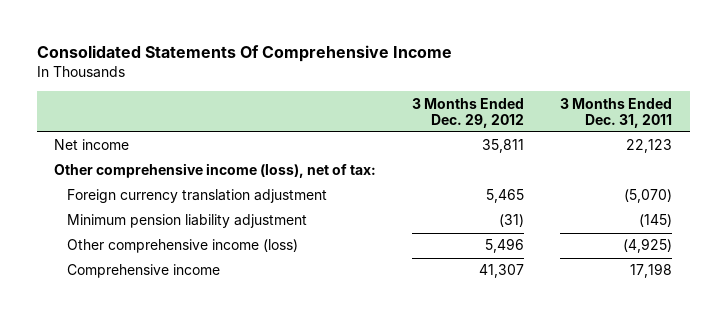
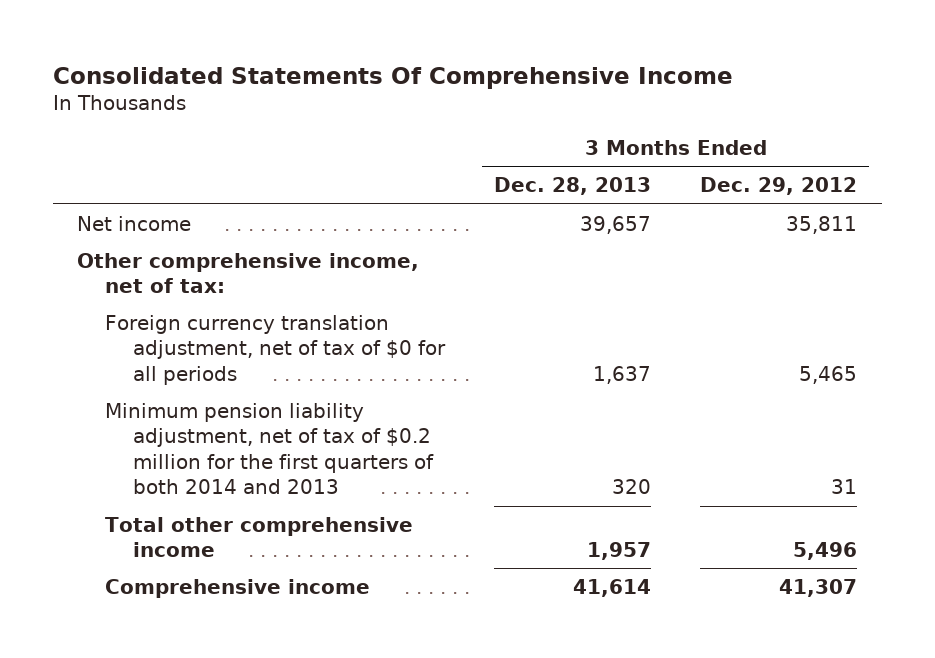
[559,97,672,128] 3 Months Ended Dec. 31, 2011 -> none
none -> [494,177,652,196] Dec. 28, 2013
[54,163,377,179] Other comprehensive income (loss), net of tax: -> [77,252,420,294] Other comprehensive income, net of tax:
[67,189,328,204] Foreign currency translation adjustment -> [105,314,447,385] Foreign currency translation adjustment, net of tax of $0 for all periods
[67,214,308,229] Minimum pension liability adjustment -> [105,402,435,495] Minimum pension liability adjustment, net of tax of $0.2 million for the first quarters of both 2014 and 2013
[499,214,525,228] (31) -> [831,479,858,495] 31
[67,239,299,254] Other comprehensive income (loss) -> [105,516,414,558] Total other comprehensive income

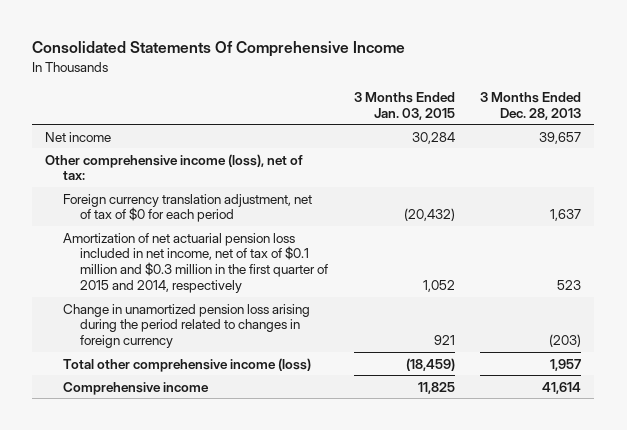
[700,177,858,196] Dec. 29, 2012 -> none
none -> [353,91,455,120] 3 Months Ended Jan. 03, 2015
[105,402,435,495] Minimum pension liability adjustment, net of tax of $0.2 million for the first quarters of both 2014 and 2013 -> none
[77,252,420,294] Other comprehensive income, net of tax: -> [45,153,304,181] Other comprehensive income (loss), net of tax:
[105,314,447,385] Foreign currency translation adjustment, net of tax of $0 for all periods -> [62,193,312,223] Foreign currency translation adjustment, net of tax of $0 for each period
none -> [62,232,328,293] Amortization of net actuarial pension loss included in net income, net of tax of $0.1 million and $0.3 million in the first quarter of 2015 and 2014, respectively
none -> [62,303,310,349] Change in unamortized pension loss arising during the period related to changes in foreign currency
[105,516,414,558] Total other comprehensive income -> [62,357,311,372] Total other comprehensive income (loss)

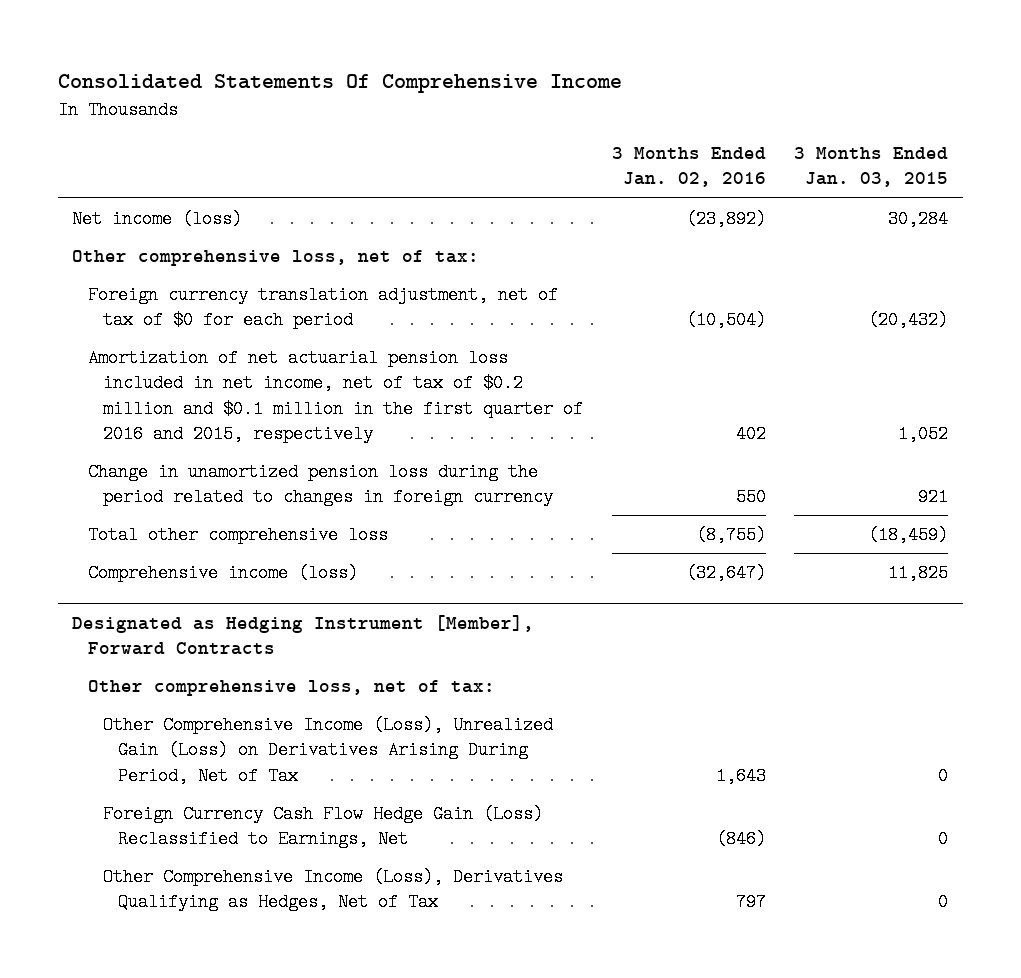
[480,91,582,120] 3 Months Ended Dec. 28, 2013 -> none
none -> [611,147,766,188] 3 Months Ended Jan. 02, 2016
[45,131,112,142] Net income -> [72,209,243,228] Net income (loss)
[45,153,304,181] Other comprehensive income (loss), net of tax: -> [72,249,480,266] Other comprehensive loss, net of tax:
[62,232,328,293] Amortization of net actuarial pension loss included in net income, net of tax of $0.1 million and $0.3 million in the first quarter of 2015 and 2014, respectively -> [87,348,583,444] Amortization of net actuarial pension loss included in net income, net of tax of $0.2 million and $0.1 million in the first quarter of 2016 and 2015, respectively
[62,303,310,349] Change in unamortized pension loss arising during the period related to changes in foreign currency -> [87,462,553,507] Change in unamortized pension loss during the period related to changes in foreign currency
[62,357,311,372] Total other comprehensive income (loss) -> [87,525,388,544] Total other comprehensive loss
[62,381,209,395] Comprehensive income -> [87,563,358,582] Comprehensive income (loss)
none -> [72,614,535,656] Designated as Hedging Instrument [Member], Forward Contracts
none -> [87,679,495,696] Other comprehensive loss, net of tax:
none -> [102,715,553,785] Other Comprehensive Income (Loss), Unrealized Gain (Loss) on Derivatives Arising During Period, Net of Tax
none -> [102,804,543,849] Foreign Currency Cash Flow Hedge Gain (Loss) Reclassified to Earnings, Net
none -> [102,867,563,912] Other Comprehensive Income (Loss), Derivatives Qualifying as Hedges, Net of Tax

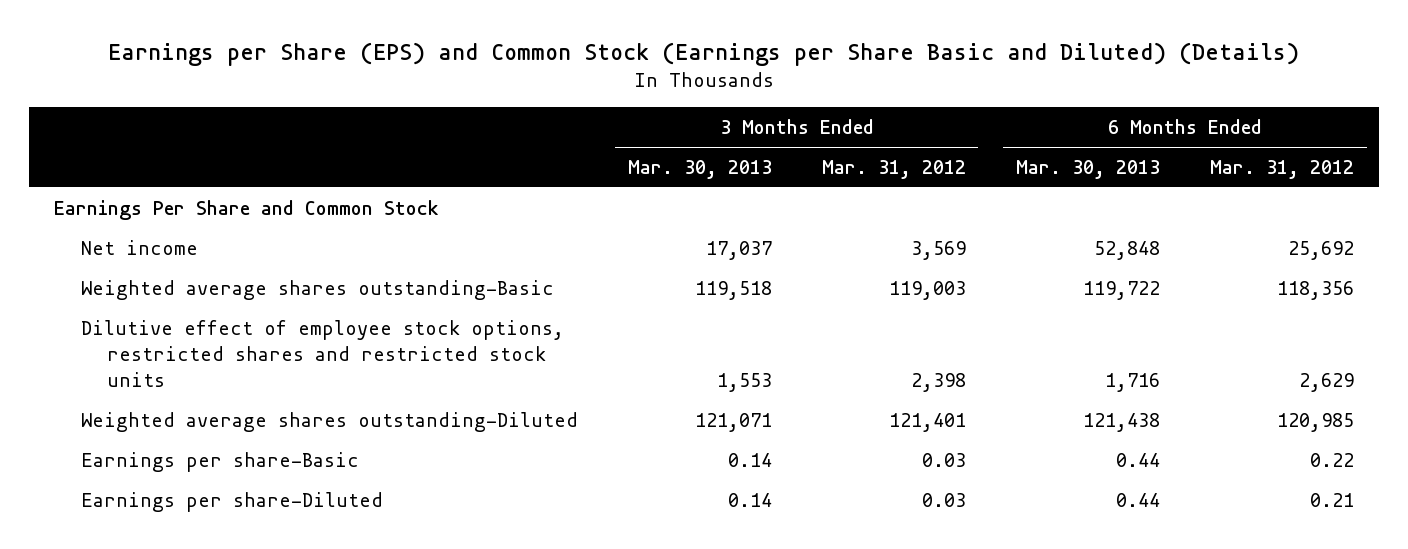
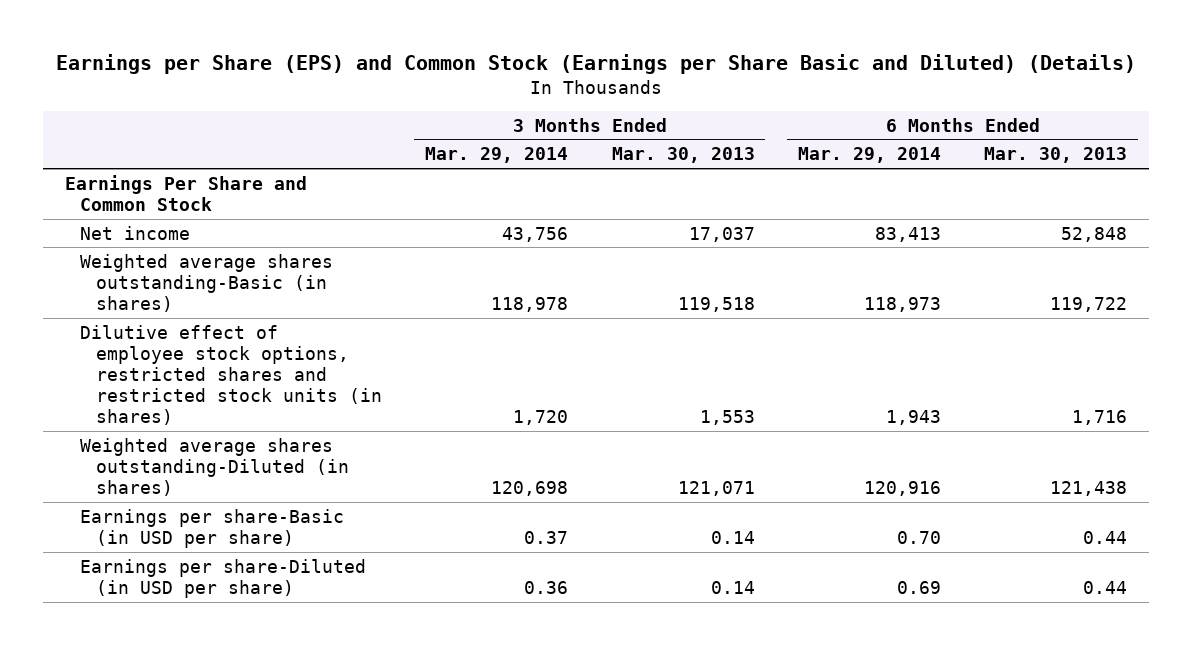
[821,159,966,179] Mar. 31, 2012 -> none
[1210,159,1355,179] Mar. 31, 2012 -> none
none -> [425,147,569,164] Mar. 29, 2014
none -> [797,147,941,164] Mar. 29, 2014
[80,279,554,300] Weighted average shares outstanding-Basic -> [80,253,334,312] Weighted average shares outstanding-Basic (in shares)
[80,319,564,387] Dilutive effect of employee stock options, restricted shares and restricted stock units -> [80,324,382,426] Dilutive effect of employee stock options, restricted shares and restricted stock units (in shares)
[80,411,578,432] Weighted average shares outstanding-Diluted -> [80,437,349,496] Weighted average shares outstanding-Diluted (in shares)
[80,451,359,472] Earnings per share-Basic -> [80,508,345,548] Earnings per share-Basic (in USD per share)
[80,491,383,512] Earnings per share-Diluted -> [80,558,367,598] Earnings per share-Diluted (in USD per share)

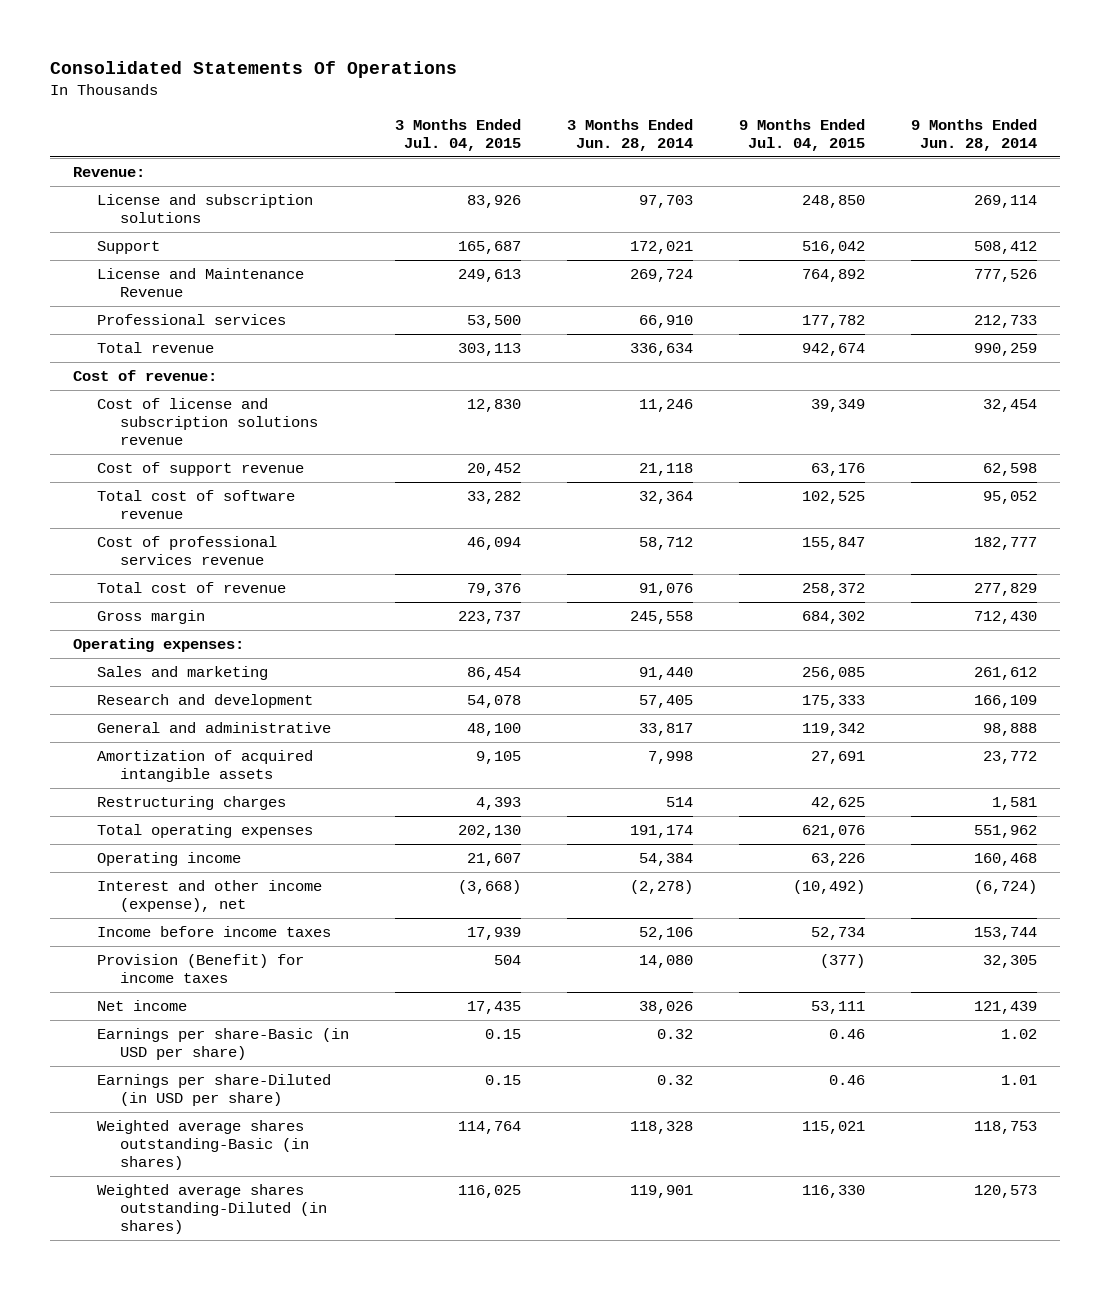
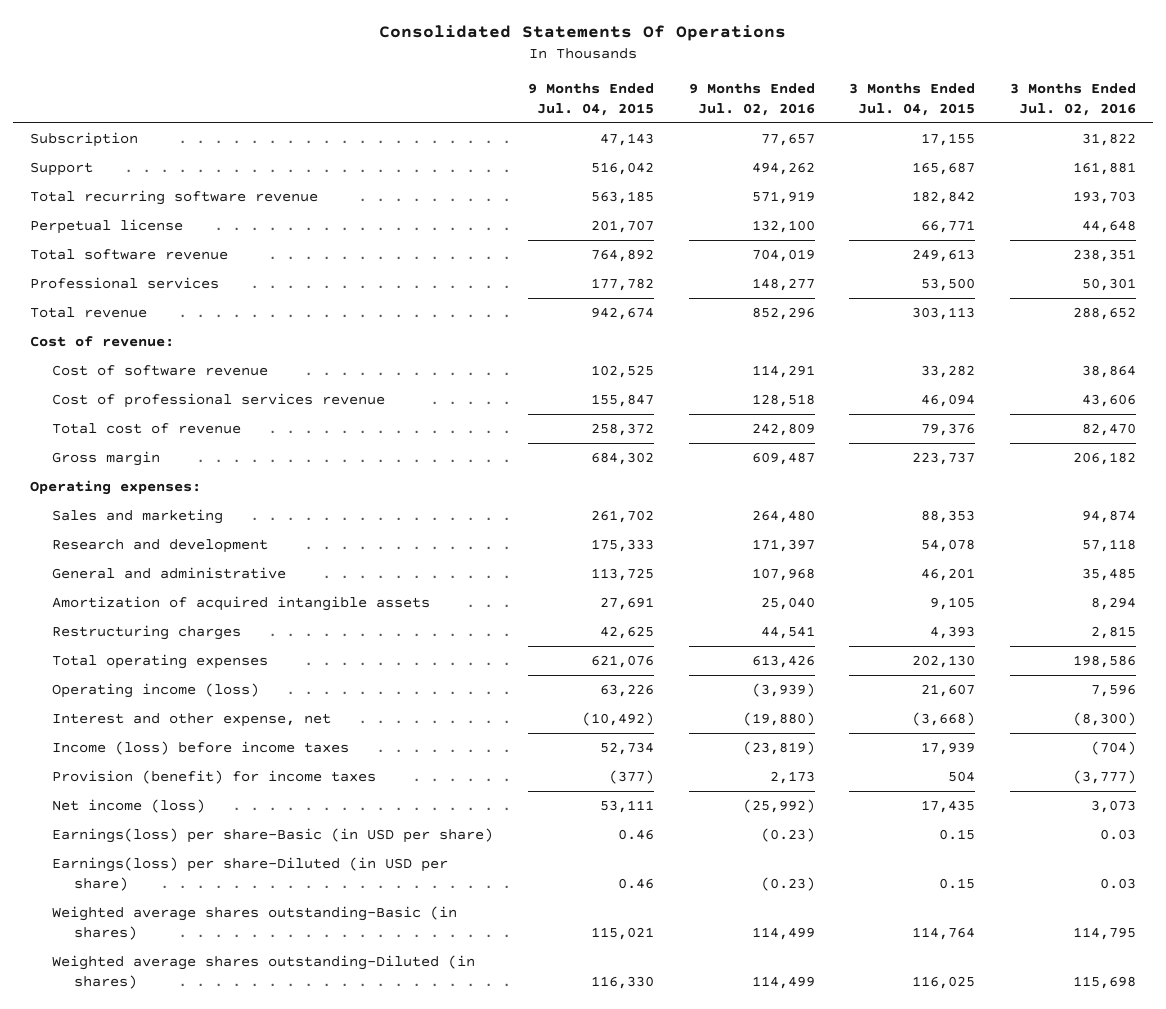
[566,118,693,152] 3 Months Ended Jun. 28, 2014 -> none
[910,118,1037,152] 9 Months Ended Jun. 28, 2014 -> none
none -> [688,82,815,116] 9 Months Ended Jul. 02, 2016
none -> [1009,82,1136,116] 3 Months Ended Jul. 02, 2016
[72,167,145,178] Revenue: -> none
[96,194,313,224] License and subscription solutions -> none
none -> [30,132,139,148] Subscription
none -> [30,190,319,206] Total recurring software revenue
none -> [30,219,184,235] Perpetual license
[96,268,304,298] License and Maintenance Revenue -> [30,249,229,261] Total software revenue
[96,462,304,477] Cost of support revenue -> none
[96,490,295,520] Total cost of software revenue -> none
[96,398,319,446] Cost of license and subscription solutions revenue -> [52,365,269,377] Cost of software revenue
[466,399,521,413] 12,830 -> [921,365,976,379] 33,282
[810,399,865,413] 39,349 -> [590,365,654,379] 102,525
[466,667,521,681] 86,454 -> [921,510,976,524] 88,353
[801,667,865,681] 256,085 -> [590,510,654,524] 261,702
[466,723,521,737] 48,100 -> [921,568,976,582] 46,201
[801,723,865,737] 119,342 -> [590,568,654,582] 113,725
[96,852,241,867] Operating income -> [52,683,260,699] Operating income (loss)
[96,880,322,913] Interest and other income (expense), net -> [52,713,332,728] Interest and other expense, net
[96,926,331,938] Income before income taxes -> [52,741,350,756] Income (loss) before income taxes
[96,954,304,984] Provision (Benefit) for income taxes -> [52,770,377,785] Provision (benefit) for income taxes
[96,1000,187,1012] Net income -> [52,799,206,814] Net income (loss)
[96,1028,349,1061] Earnings per share-Basic (in USD per share) -> [52,828,494,844] Earnings(loss) per share-Basic (in USD per share)
[96,1074,331,1107] Earnings per share-Diluted (in USD per share) -> [52,857,449,892] Earnings(loss) per share-Diluted (in USD per share)

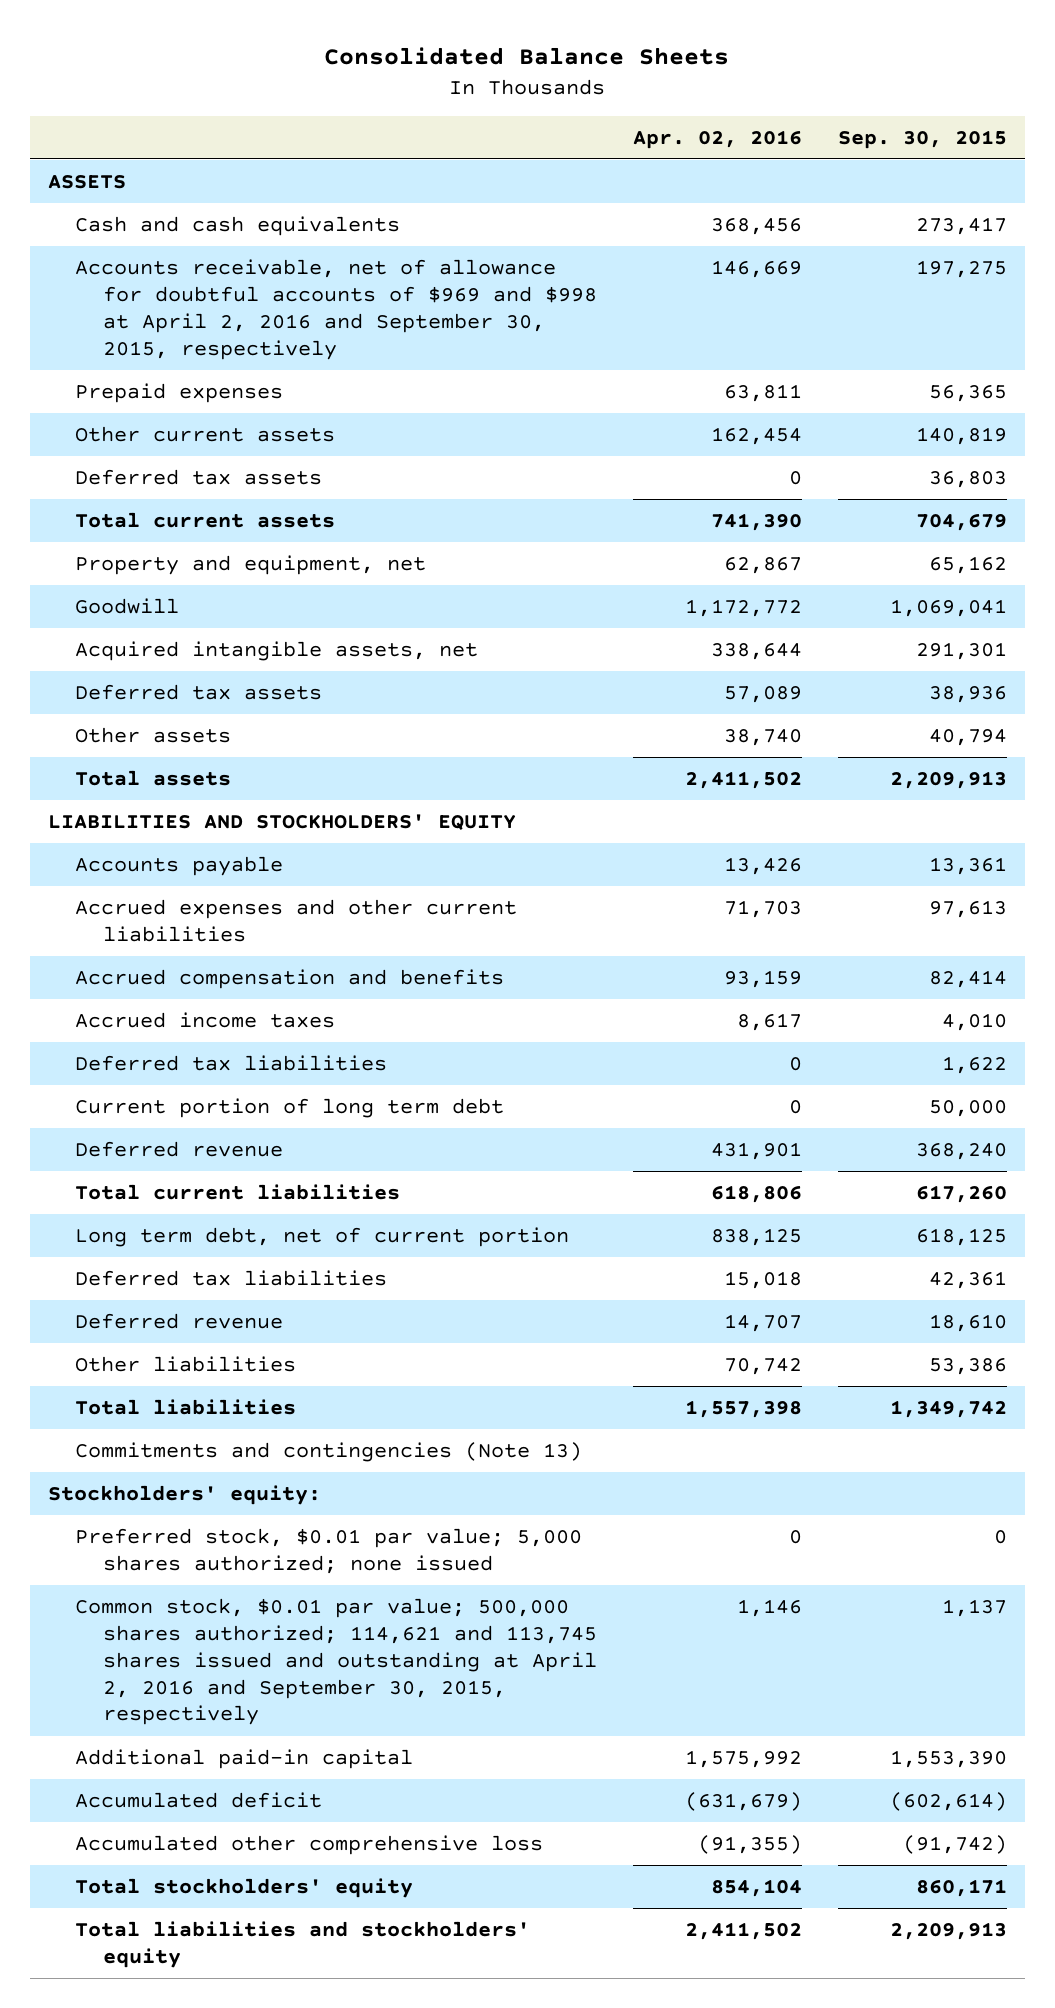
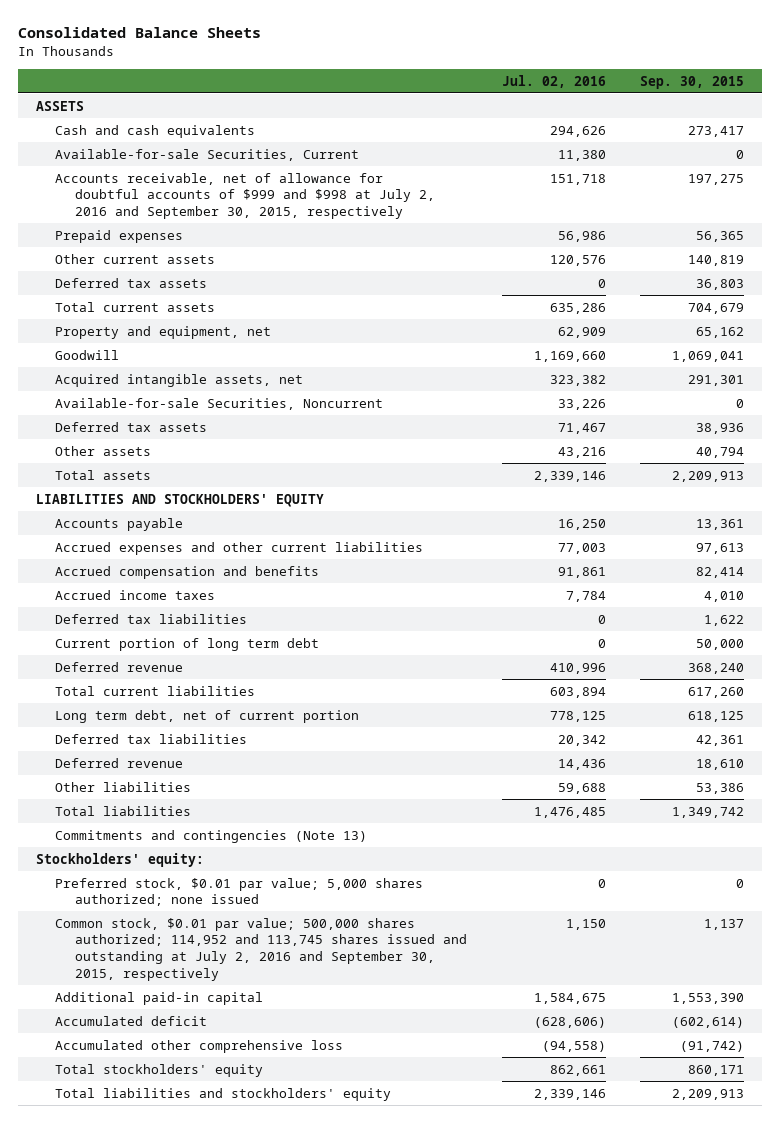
[632,129,802,149] Apr. 02, 2016 -> none
none -> [501,74,606,88] Jul. 02, 2016
none -> [55,148,360,161] Available-for-sale Securities, Current
[75,258,597,360] Accounts receivable, net of allowance for doubtful accounts of $969 and $998 at April 2, 2016 and September 30, 2015, respectively -> [55,172,435,219] Accounts receivable, net of allowance for doubtful accounts of $999 and $998 at July 2, 2016 and September 30, 2015, respectively
none -> [55,397,384,410] Available-for-sale Securities, Noncurrent
[75,1597,597,1726] Common stock, $0.01 par value; 500,000 shares authorized; 114,621 and 113,745 shares issued and outstanding at April 2, 2016 and September 30, 2015, respectively -> [55,917,467,981] Common stock, $0.01 par value; 500,000 shares authorized; 114,952 and 113,745 shares issued and outstanding at July 2, 2016 and September 30, 2015, respectively

